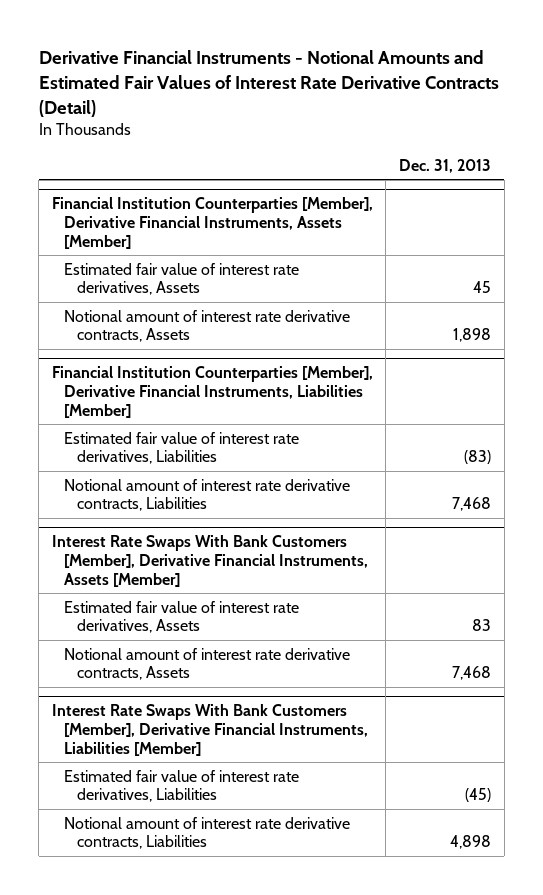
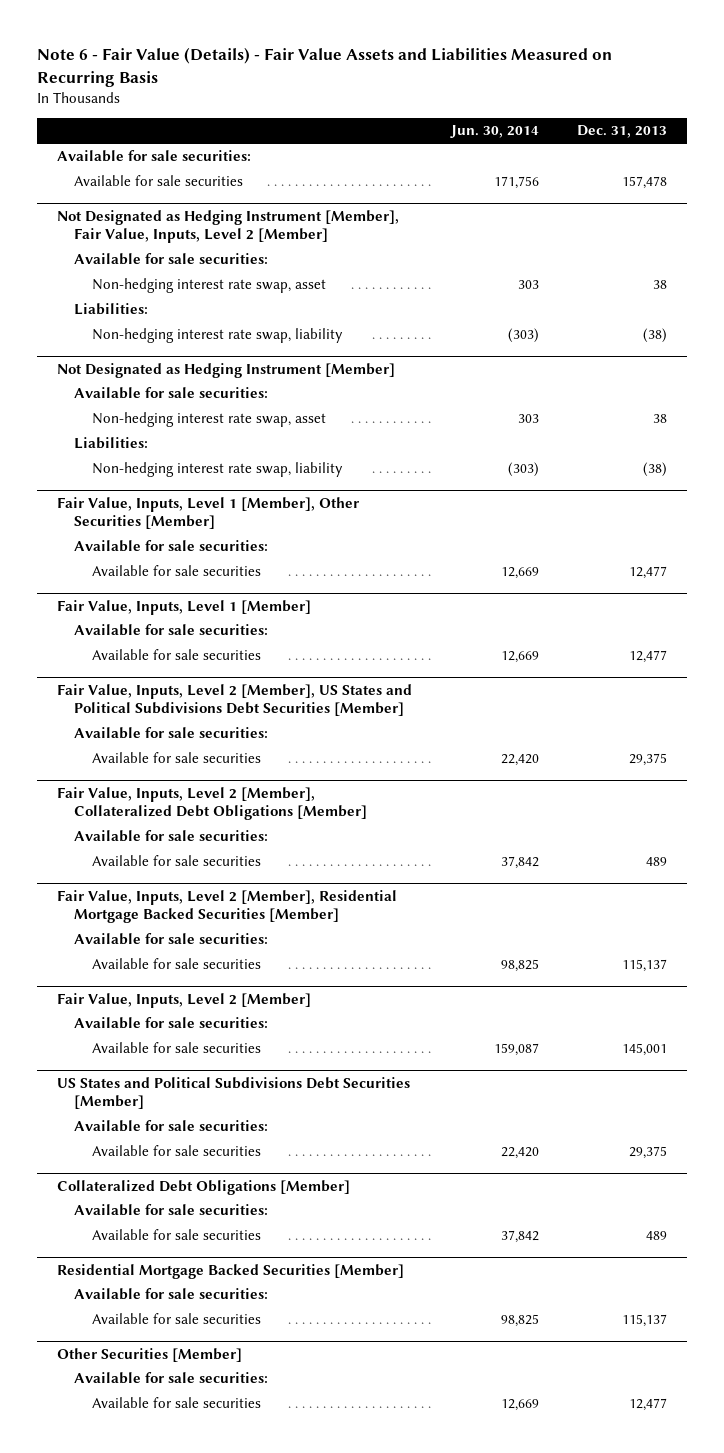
[38,49,499,117] Derivative Financial Instruments - Notional Amounts and Estimated Fair Values of Interest Rate Derivative Contracts (Detail) -> [37,47,613,88] Note 6 - Fair Value (Details) - Fair Value Assets and Liabilities Measured on Recurring Basis
none -> [449,125,539,139] Jun. 30, 2014
[51,196,373,249] Financial Institution Counterparties [Member], Derivative Financial Instruments, Assets [Member] -> none
[64,309,351,343] Notional amount of interest rate derivative contracts, Assets -> none
[51,365,373,418] Financial Institution Counterparties [Member], Derivative Financial Instruments, Liabilities [Member] -> none
[64,431,300,465] Estimated fair value of interest rate derivatives, Liabilities -> none
[64,478,351,512] Notional amount of interest rate derivative contracts, Liabilities -> none
[51,534,369,587] Interest Rate Swaps With Bank Customers [Member], Derivative Financial Instruments, Assets [Member] -> none
[64,647,351,681] Notional amount of interest rate derivative contracts, Assets -> none
[51,703,369,756] Interest Rate Swaps With Bank Customers [Member], Derivative Financial Instruments, Liabilities [Member] -> none
[64,769,300,803] Estimated fair value of interest rate derivatives, Liabilities -> none
[64,816,351,850] Notional amount of interest rate derivative contracts, Liabilities -> none
none -> [56,150,251,163] Available for sale securities:
none -> [74,175,244,187] Available for sale securities
none -> [56,209,399,243] Not Designated as Hedging Instrument [Member], Fair Value, Inputs, Level 2 [Member]
none -> [74,253,269,266] Available for sale securities:
[64,262,300,296] Estimated fair value of interest rate derivatives, Assets -> [91,278,326,294] Non-hedging interest rate swap, asset
[472,281,491,294] 45 -> [653,280,668,290] 38
none -> [74,303,149,316] Liabilities:
none -> [91,328,343,344] Non-hedging interest rate swap, liability
none -> [56,362,395,378] Not Designated as Hedging Instrument [Member]
none -> [74,387,269,400] Available for sale securities:
[64,600,300,634] Estimated fair value of interest rate derivatives, Assets -> [91,412,326,428] Non-hedging interest rate swap, asset
[471,619,491,632] 83 -> [653,414,668,424] 38
none -> [74,437,149,450] Liabilities:
none -> [91,462,343,478] Non-hedging interest rate swap, liability
none -> [56,496,359,529] Fair Value, Inputs, Level 1 [Member], Other Securities [Member]
none -> [74,540,269,553] Available for sale securities:
none -> [91,565,261,577] Available for sale securities
none -> [56,599,311,615] Fair Value, Inputs, Level 1 [Member]
none -> [74,624,269,637] Available for sale securities:
none -> [91,649,261,661] Available for sale securities
none -> [56,683,412,716] Fair Value, Inputs, Level 2 [Member], US States and Political Subdivisions Debt Securities [Member]
none -> [74,727,269,740] Available for sale securities:
none -> [91,752,261,764] Available for sale securities
none -> [56,786,368,820] Fair Value, Inputs, Level 2 [Member], Collateralized Debt Obligations [Member]
none -> [74,830,269,843] Available for sale securities:
none -> [91,855,261,867] Available for sale securities
none -> [56,889,397,923] Fair Value, Inputs, Level 2 [Member], Residential Mortgage Backed Securities [Member]
none -> [74,933,269,946] Available for sale securities:
none -> [91,958,261,970] Available for sale securities
none -> [56,992,311,1008] Fair Value, Inputs, Level 2 [Member]
none -> [74,1017,269,1030] Available for sale securities:
none -> [91,1042,261,1054] Available for sale securities
none -> [56,1076,410,1109] US States and Political Subdivisions Debt Securities [Member]
none -> [74,1120,269,1133] Available for sale securities:
none -> [91,1145,261,1157] Available for sale securities
none -> [56,1179,350,1195] Collateralized Debt Obligations [Member]
none -> [74,1204,269,1217] Available for sale securities:
none -> [91,1229,261,1241] Available for sale securities
none -> [56,1263,404,1279] Residential Mortgage Backed Securities [Member]
none -> [74,1288,269,1301] Available for sale securities:
none -> [91,1313,261,1325] Available for sale securities
none -> [56,1347,242,1362] Other Securities [Member]
none -> [74,1372,269,1385] Available for sale securities:
none -> [91,1397,261,1409] Available for sale securities

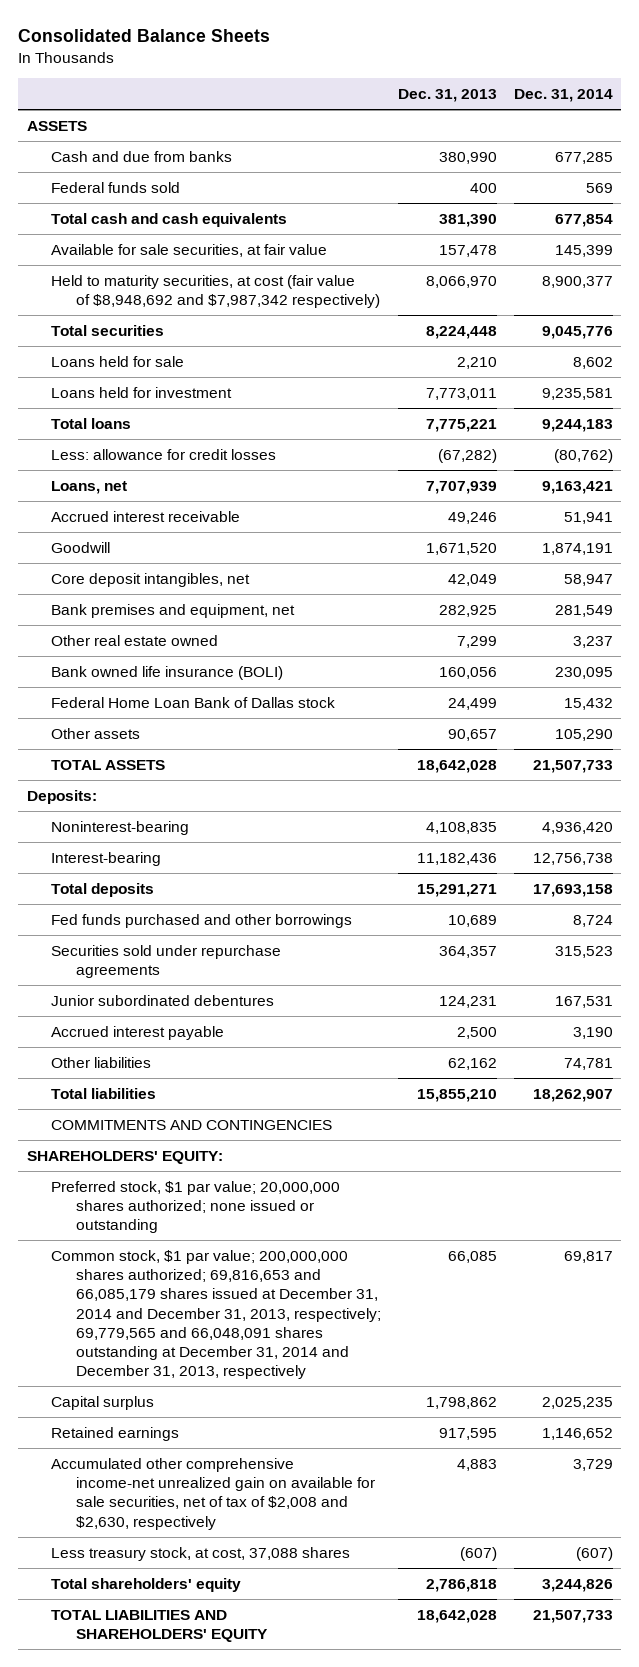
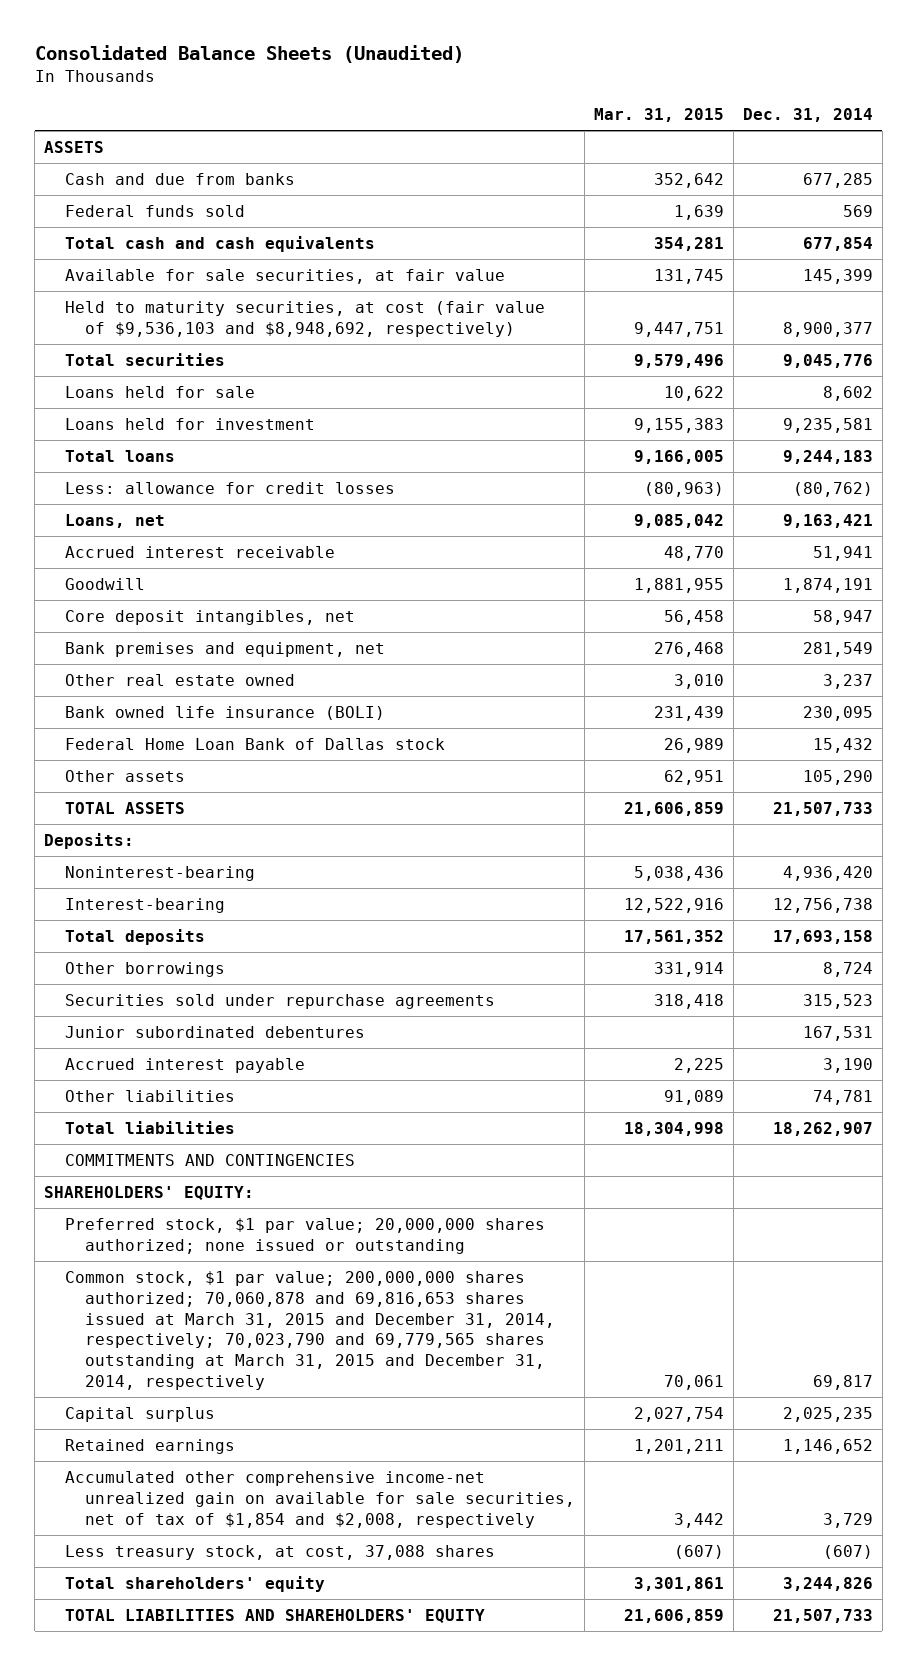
[18,29,271,43] Consolidated Balance Sheets -> [34,45,464,64] Consolidated Balance Sheets (Unaudited)
[397,88,497,102] Dec. 31, 2013 -> none
none -> [594,108,725,123] Mar. 31, 2015
[51,274,380,309] Held to maturity securities, at cost (fair value of $8,948,692 and $7,987,342 respectively) -> [64,301,545,337] Held to maturity securities, at cost (fair value of $9,536,103 and $8,948,692, respectively)
[51,913,353,928] Fed funds purchased and other borrowings -> [64,962,225,978] Other borrowings
[51,1249,381,1380] Common stock, $1 par value; 200,000,000 shares authorized; 69,816,653 and 66,085,179 shares issued at December 31, 2014 and December 31, 2013, respectively; 69,779,565 and 66,048,091 shares outstanding at December 31, 2014 and December 31, 2013, respectively -> [64,1271,556,1390] Common stock, $1 par value; 200,000,000 shares authorized; 70,060,878 and 69,816,653 shares issued at March 31, 2015 and December 31, 2014, respectively; 70,023,790 and 69,779,565 shares outstanding at March 31, 2015 and December 31, 2014, respectively
[51,1457,375,1530] Accumulated other comprehensive income-net unrealized gain on available for sale securities, net of tax of $2,008 and $2,630, respectively -> [64,1471,576,1528] Accumulated other comprehensive income-net unrealized gain on available for sale securities, net of tax of $1,854 and $2,008, respectively

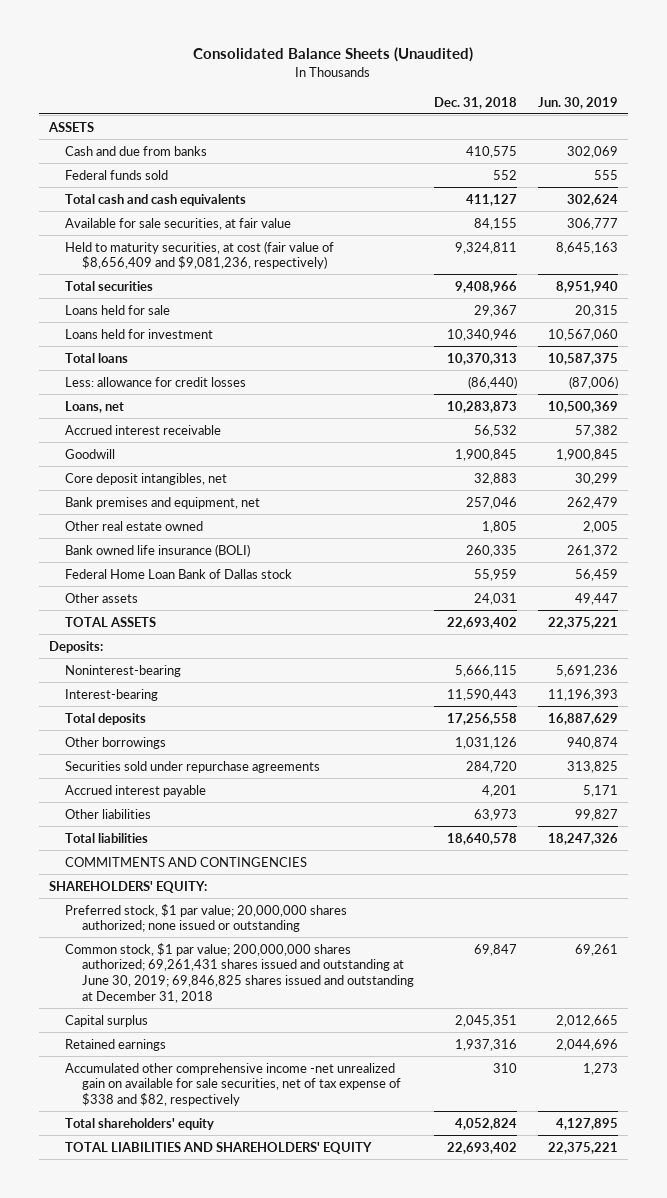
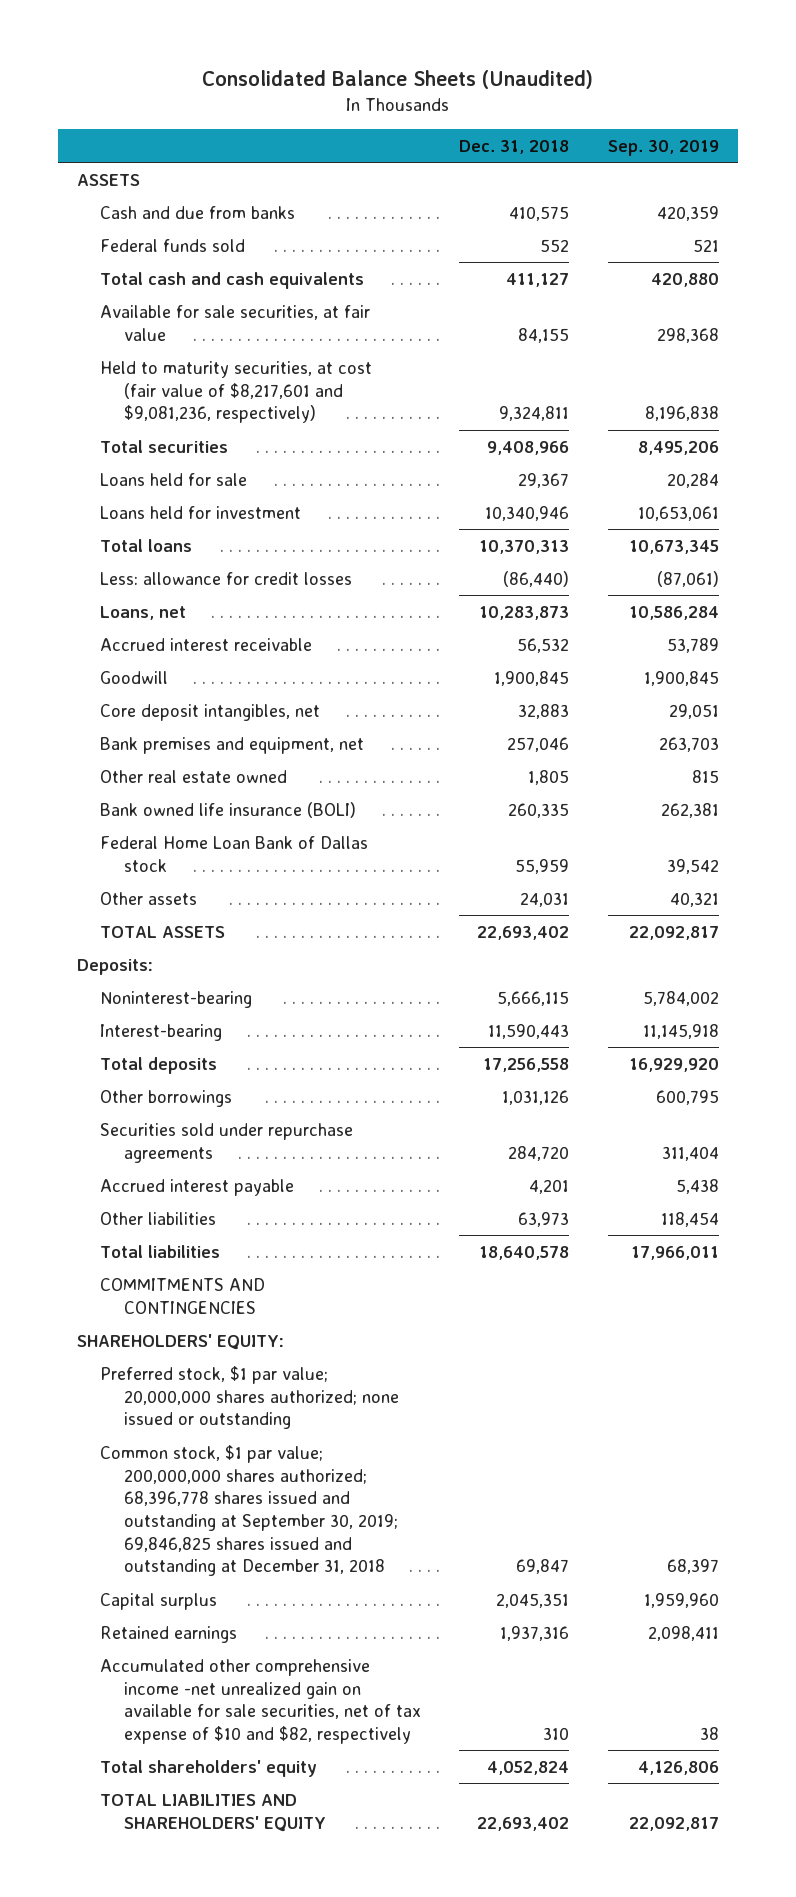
[537,96,618,109] Jun. 30, 2019 -> none
none -> [608,139,720,156] Sep. 30, 2019
[65,240,335,270] Held to maturity securities, at cost (fair value of $8,656,409 and $9,081,236, respectively) -> [100,360,373,424] Held to maturity securities, at cost (fair value of $8,217,601 and $9,081,236, respectively)
[65,942,414,1003] Common stock, $1 par value; 200,000,000 shares authorized; 69,261,431 shares issued and outstanding at June 30, 2019; 69,846,825 shares issued and outstanding at December 31, 2018 -> [100,1444,398,1577] Common stock, $1 par value; 200,000,000 shares authorized; 68,396,778 shares issued and outstanding at September 30, 2019; 69,846,825 shares issued and outstanding at December 31, 2018
[65,1062,401,1106] Accumulated other comprehensive income -net unrealized gain on available for sale securities, net of tax expense of $338 and $82, respectively -> [100,1658,421,1744] Accumulated other comprehensive income -net unrealized gain on available for sale securities, net of tax expense of $10 and $82, respectively

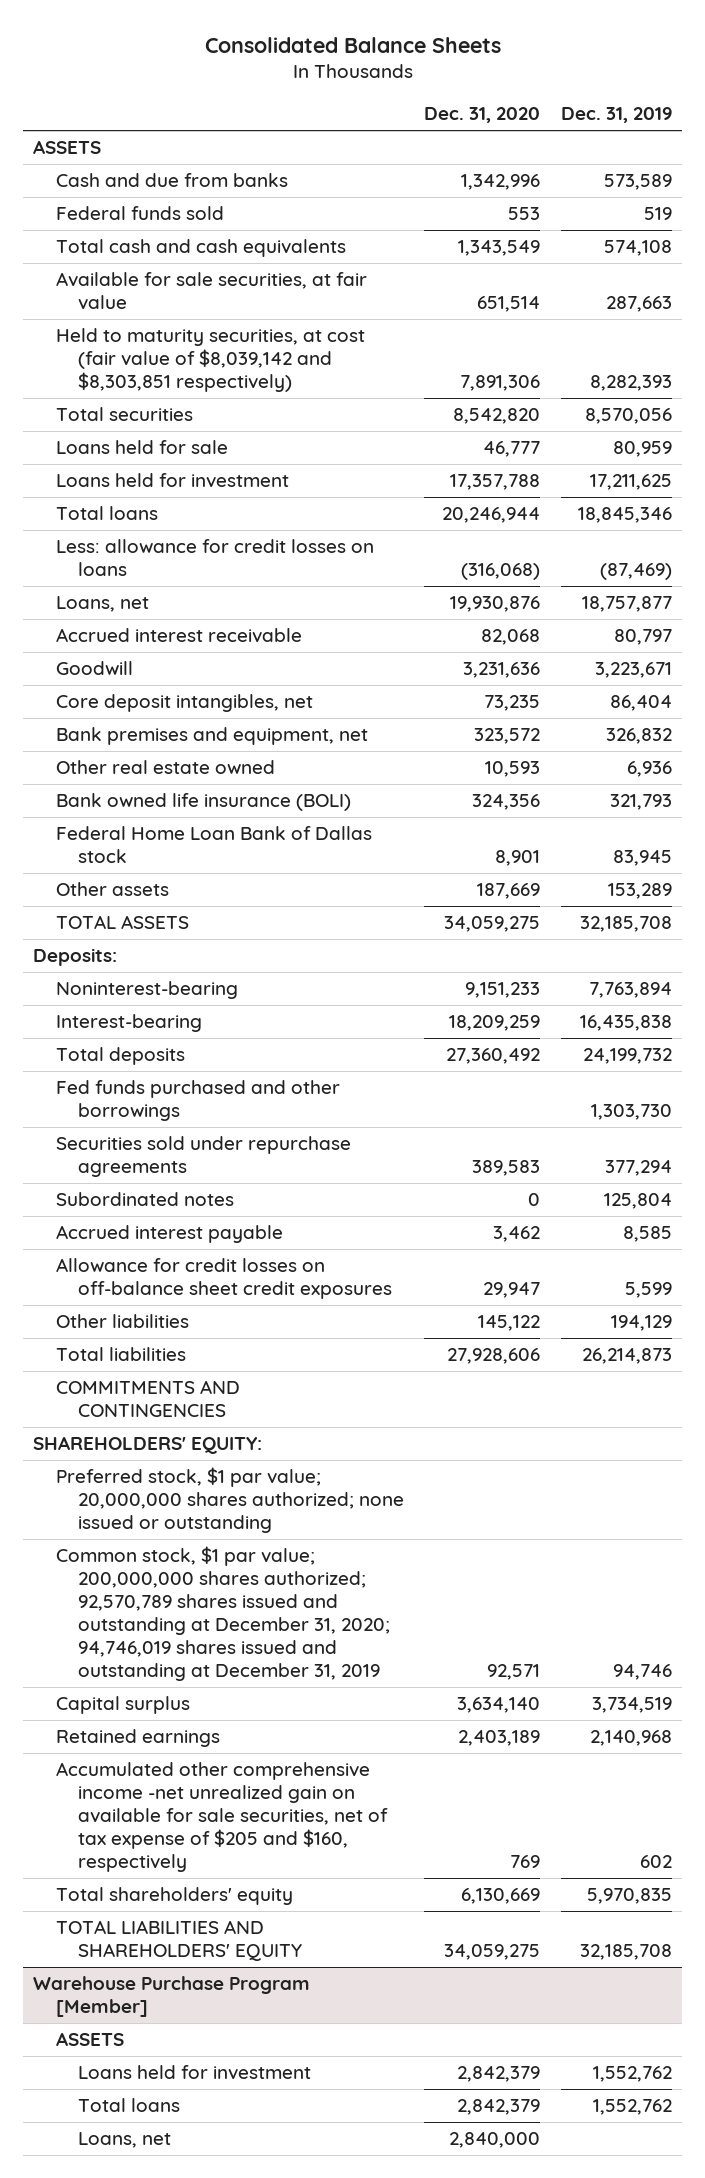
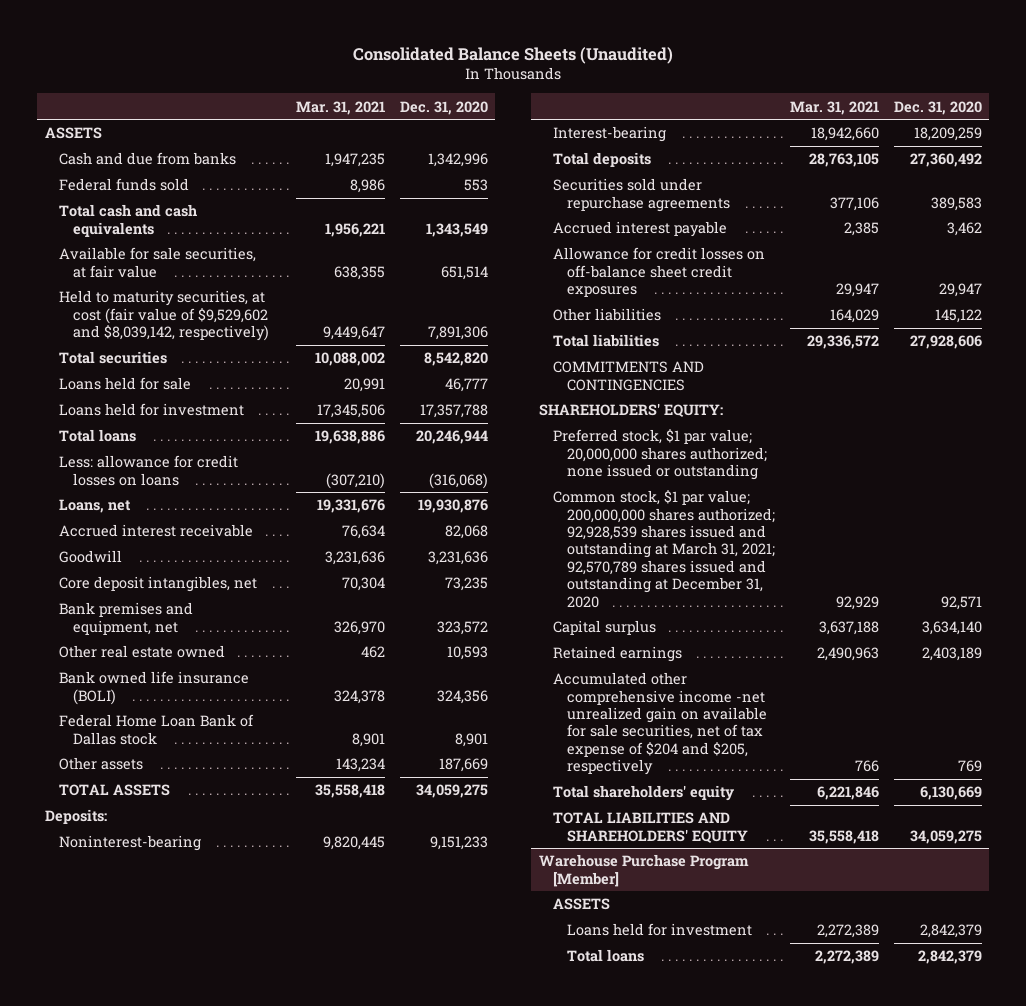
[204,36,501,53] Consolidated Balance Sheets -> [353,46,674,64] Consolidated Balance Sheets (Unaudited)
[560,107,672,124] Dec. 31, 2019 -> none
none -> [296,100,386,115] Mar. 31, 2021
[55,328,365,393] Held to maturity securities, at cost (fair value of $8,039,142 and $8,303,851 respectively) -> [58,290,270,341] Held to maturity securities, at cost (fair value of $9,529,602 and $8,039,142, respectively)
[55,1080,340,1122] Fed funds purchased and other borrowings -> none
[55,1192,234,1207] Subordinated notes -> none
[55,1546,391,1681] Common stock, $1 par value; 200,000,000 shares authorized; 92,570,789 shares issued and outstanding at December 31, 2020; 94,746,019 shares issued and outstanding at December 31, 2019 -> [552,490,776,608] Common stock, $1 par value; 200,000,000 shares authorized; 92,928,539 shares issued and outstanding at March 31, 2021; 92,570,789 shares issued and outstanding at December 31, 2020
[55,1762,389,1872] Accumulated other comprehensive income -net unrealized gain on available for sale securities, net of tax expense of $205 and $160, respectively -> [552,672,768,776] Accumulated other comprehensive income -net unrealized gain on available for sale securities, net of tax expense of $204 and $205, respectively
[78,2132,172,2149] Loans, net -> none

